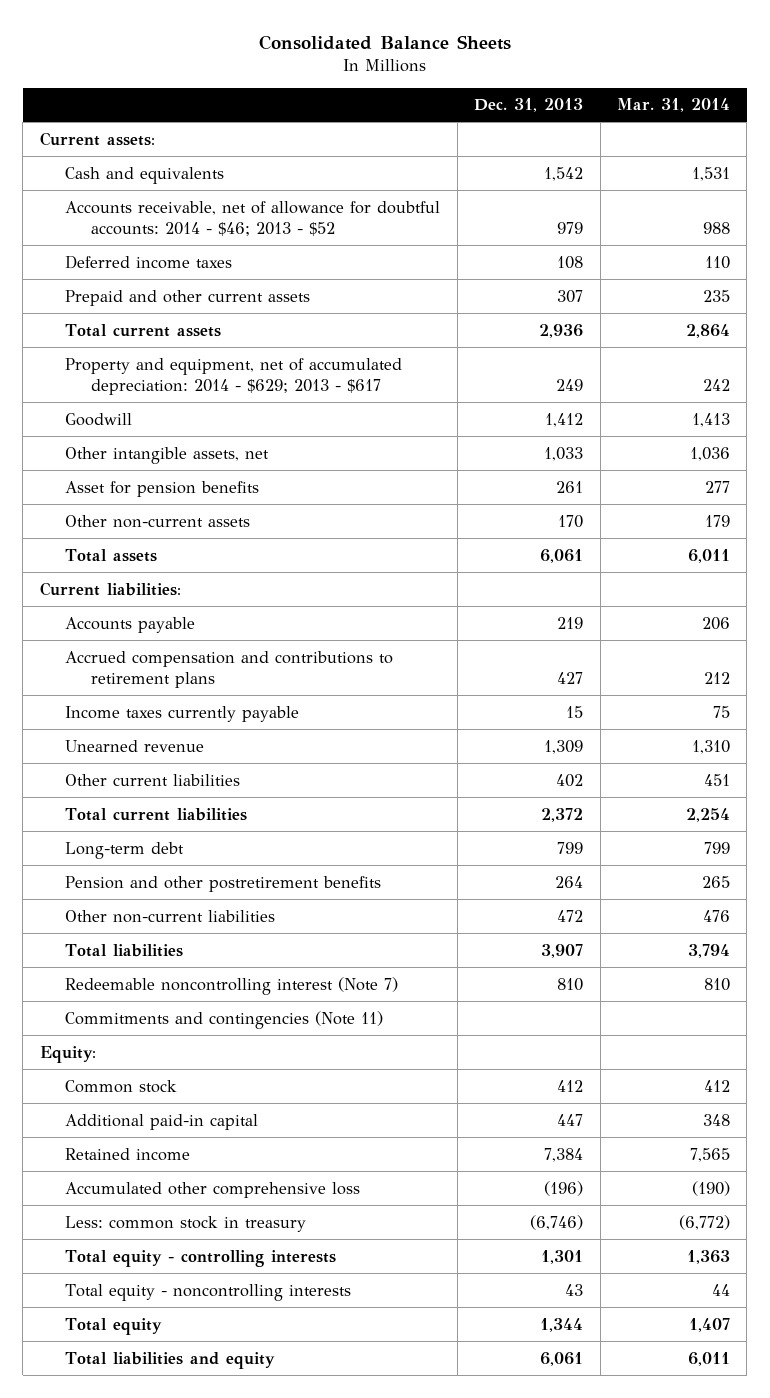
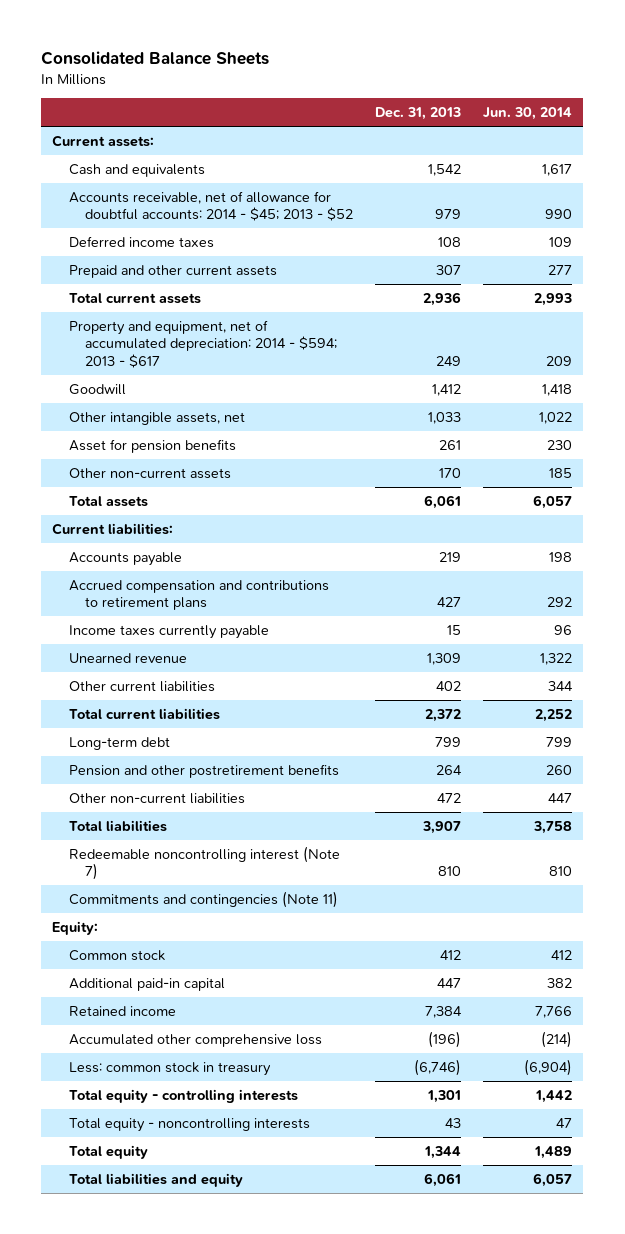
[616,98,730,113] Mar. 31, 2014 -> none
none -> [483,107,573,121] Jun. 30, 2014
[65,200,441,236] Accounts receivable, net of allowance for doubtful accounts: 2014 - $46; 2013 - $52 -> [68,191,353,222] Accounts receivable, net of allowance for doubtful accounts: 2014 - $45; 2013 - $52
[65,357,403,395] Property and equipment, net of accumulated depreciation: 2014 - $629; 2013 - $617 -> [68,320,337,368] Property and equipment, net of accumulated depreciation: 2014 - $594; 2013 - $617

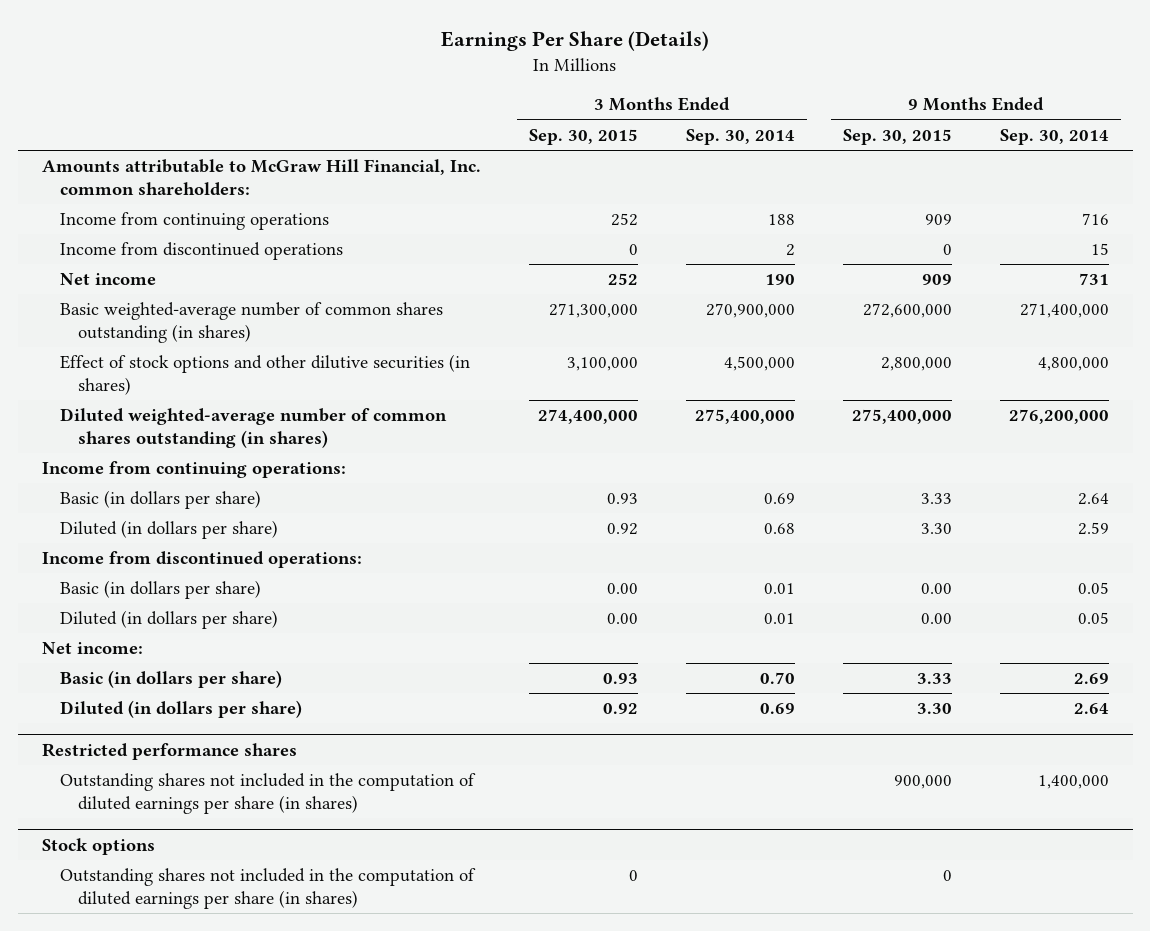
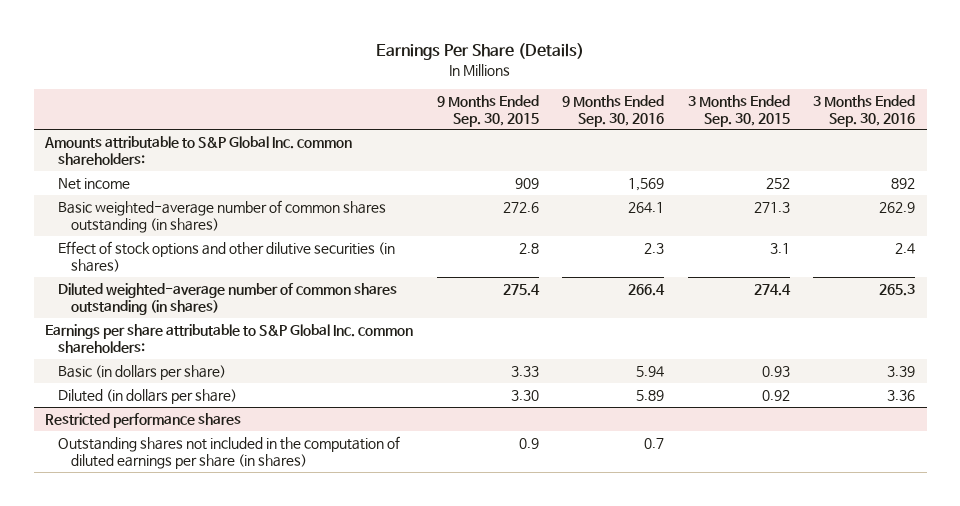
[685,128,795,145] Sep. 30, 2014 -> none
[999,128,1109,145] Sep. 30, 2014 -> none
none -> [562,94,665,127] 9 Months Ended Sep. 30, 2016
none -> [813,94,916,127] 3 Months Ended Sep. 30, 2016
[59,212,329,231] Income from continuing operations -> none
[59,242,343,261] Income from discontinued operations -> none
[41,159,481,197] Amounts attributable to McGraw Hill Financial, Inc. common shareholders: -> [44,135,353,165] Amounts attributable to S&P Global Inc. common shareholders:
[41,461,346,479] Income from continuing operations: -> none
[59,490,261,510] Basic (in dollars per share) -> none
[59,520,278,540] Diluted (in dollars per share) -> none
[41,551,362,569] Income from discontinued operations: -> none
[59,580,261,600] Basic (in dollars per share) -> none
[59,610,278,630] Diluted (in dollars per share) -> none
[548,303,638,319] 271,300,000 -> [753,201,790,213] 271.3
[862,303,952,319] 272,600,000 -> [502,201,539,213] 272.6
[566,357,638,372] 3,100,000 -> [769,242,790,254] 3.1
[880,357,952,372] 2,800,000 -> [518,242,539,254] 2.8
[537,409,638,425] 274,400,000 -> [753,283,791,296] 274.4
[851,409,952,425] 275,400,000 -> [502,283,540,296] 275.4
[41,642,143,655] Net income: -> [45,323,414,353] Earnings per share attributable to S&P Global Inc. common shareholders:
[41,837,155,855] Stock options -> none
[59,868,476,910] Outstanding shares not included in the computation of diluted earnings per share (in shares) -> none
[893,775,952,790] 900,000 -> [518,437,539,449] 0.9

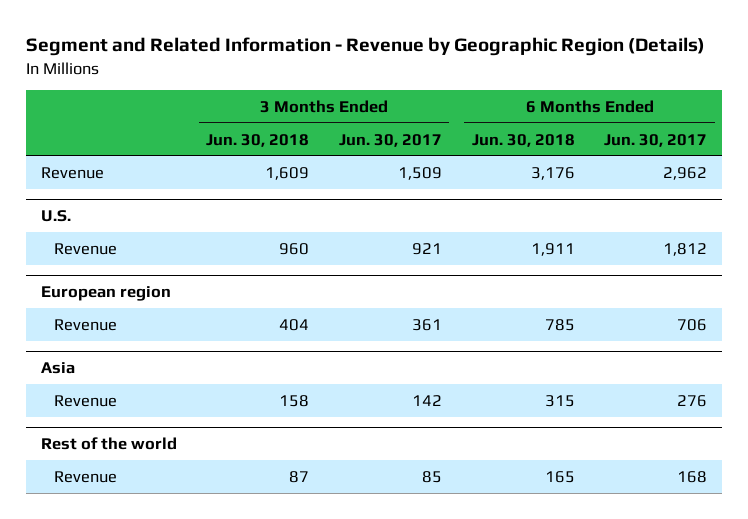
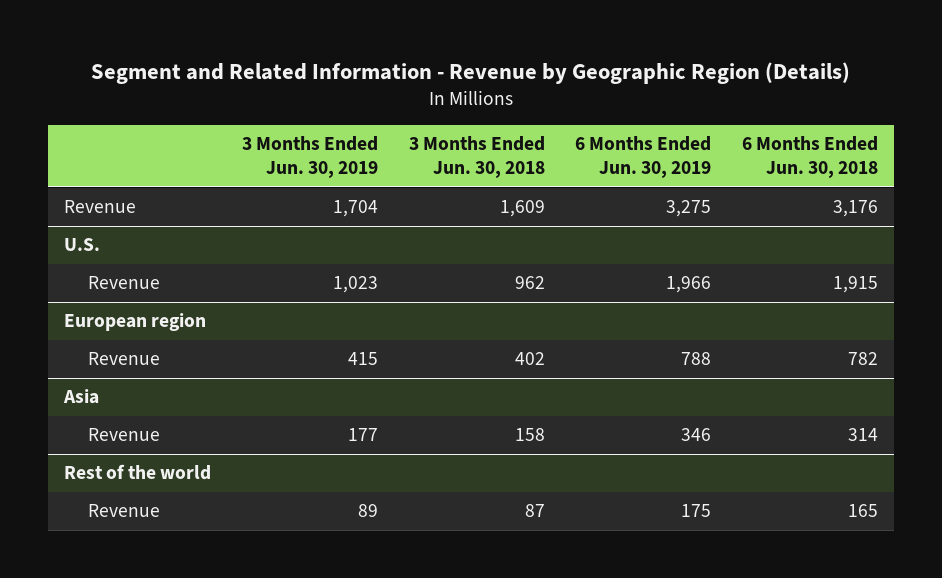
[339,133,443,147] Jun. 30, 2017 -> none
[604,133,708,147] Jun. 30, 2017 -> none
none -> [241,136,378,179] 3 Months Ended Jun. 30, 2019
none -> [575,136,712,179] 6 Months Ended Jun. 30, 2019
[279,242,310,255] 960 -> [514,276,545,290] 962
[530,242,575,256] 1,911 -> [833,276,879,294] 1,915
[279,318,310,331] 404 -> [514,352,545,366] 402
[544,318,575,331] 785 -> [848,352,879,366] 782
[544,394,575,407] 315 -> [848,428,879,442] 314

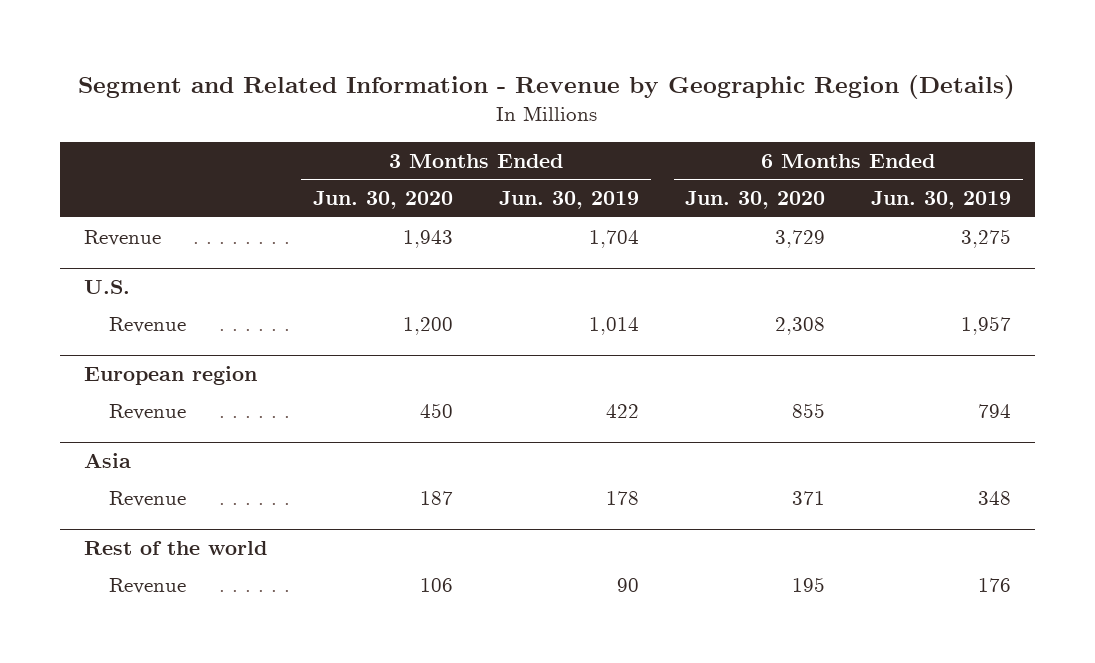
[408,136,545,179] 3 Months Ended Jun. 30, 2018 -> none
[742,136,879,179] 6 Months Ended Jun. 30, 2018 -> none
none -> [312,190,453,209] Jun. 30, 2020
none -> [685,190,826,209] Jun. 30, 2020
[332,276,378,294] 1,023 -> [588,316,639,335] 1,014
[666,276,712,294] 1,966 -> [961,315,1012,335] 1,957
[347,352,378,366] 415 -> [605,403,639,418] 422
[681,352,712,366] 788 -> [978,403,1012,418] 794
[347,428,378,442] 177 -> [605,490,639,505] 178
[681,428,712,442] 346 -> [978,490,1012,505] 348
[357,504,378,518] 89 -> [616,577,639,592] 90
[681,504,712,518] 175 -> [978,577,1012,592] 176

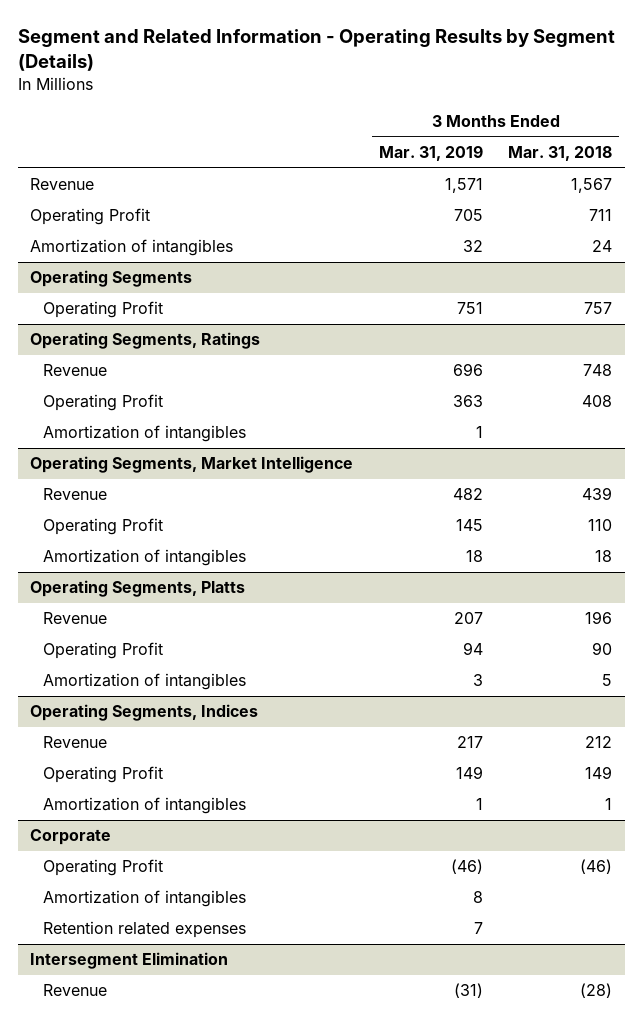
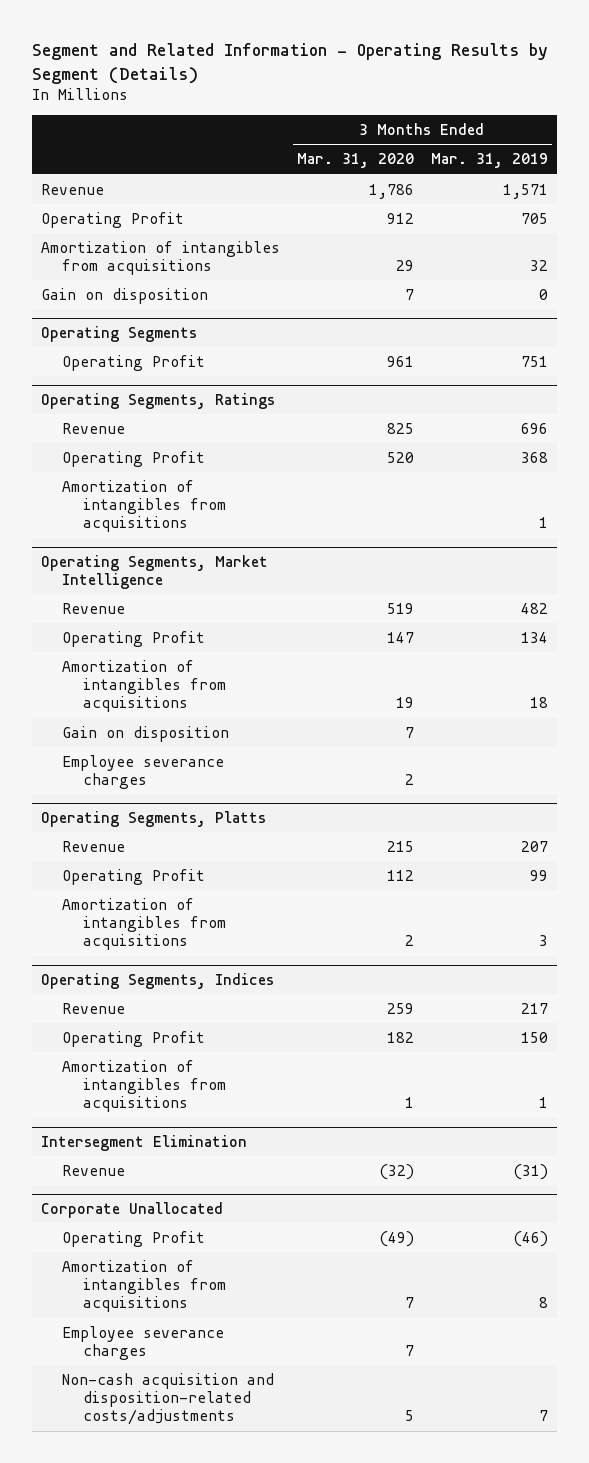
[508,146,613,162] Mar. 31, 2018 -> none
none -> [296,153,414,169] Mar. 31, 2020
[30,239,234,257] Amortization of intangibles -> [40,240,280,276] Amortization of intangibles from acquisitions
none -> [40,287,208,304] Gain on disposition
[452,395,483,408] 363 -> [521,451,549,463] 368
[43,425,247,443] Amortization of intangibles -> [61,479,226,533] Amortization of intangibles from acquisitions
[455,519,483,532] 145 -> [521,631,549,643] 134
[43,549,247,567] Amortization of intangibles -> [61,659,226,713] Amortization of intangibles from acquisitions
none -> [61,725,229,742] Gain on disposition
none -> [61,754,224,790] Employee severance charges
[462,642,483,656] 94 -> [530,869,549,881] 99
[43,673,247,691] Amortization of intangibles -> [61,897,226,951] Amortization of intangibles from acquisitions
[30,829,112,846] Corporate -> none
[43,859,164,877] Operating Profit -> none
[43,890,247,908] Amortization of intangibles -> none
[43,921,247,939] Retention related expenses -> none
[455,766,483,780] 149 -> [521,1031,549,1043] 150
[43,797,247,815] Amortization of intangibles -> [61,1059,226,1113] Amortization of intangibles from acquisitions
none -> [40,1201,223,1218] Corporate Unallocated
none -> [61,1230,205,1247] Operating Profit
none -> [61,1259,226,1313] Amortization of intangibles from acquisitions
none -> [61,1325,224,1361] Employee severance charges
none -> [61,1372,274,1426] Non-cash acquisition and disposition-related costs/adjustments

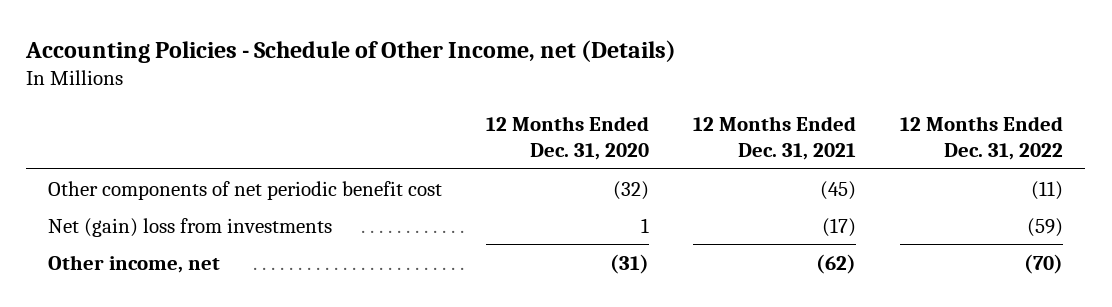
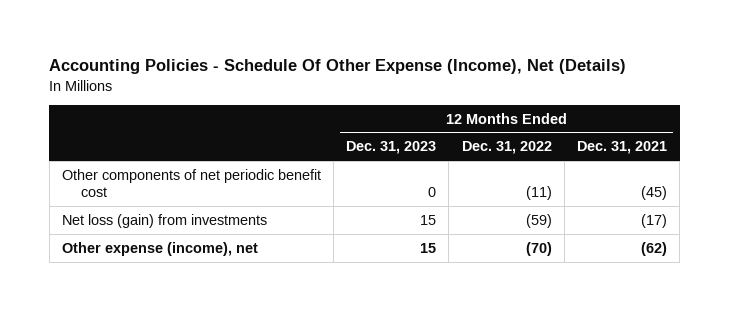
[25,40,677,64] Accounting Policies - Schedule of Other Income, net (Details) -> [49,59,627,75] Accounting Policies - Schedule Of Other Expense (Income), Net (Details)
[486,116,650,161] 12 Months Ended Dec. 31, 2020 -> none
none -> [346,141,437,155] Dec. 31, 2023
[48,217,333,237] Net (gain) loss from investments -> [61,213,267,228] Net loss (gain) from investments
[48,254,221,273] Other income, net -> [61,241,258,256] Other expense (income), net

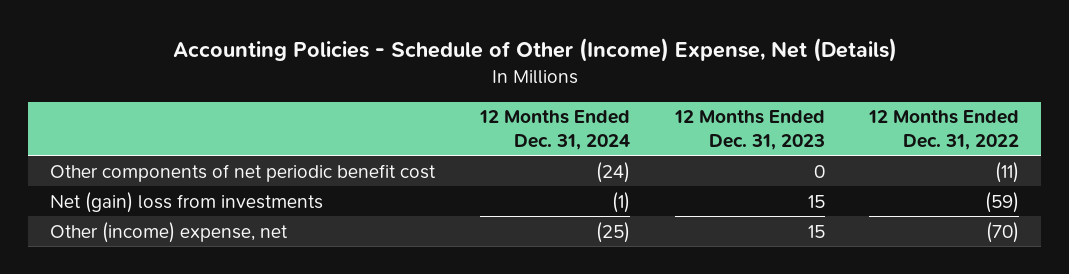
[49,59,627,75] Accounting Policies - Schedule Of Other Expense (Income), Net (Details) -> [172,38,897,63] Accounting Policies - Schedule of Other (Income) Expense, Net (Details)
[577,141,668,155] Dec. 31, 2021 -> none
none -> [478,110,630,150] 12 Months Ended Dec. 31, 2024
[61,213,267,228] Net loss (gain) from investments -> [50,191,324,213] Net (gain) loss from investments
[61,241,258,256] Other expense (income), net -> [50,221,289,243] Other (income) expense, net

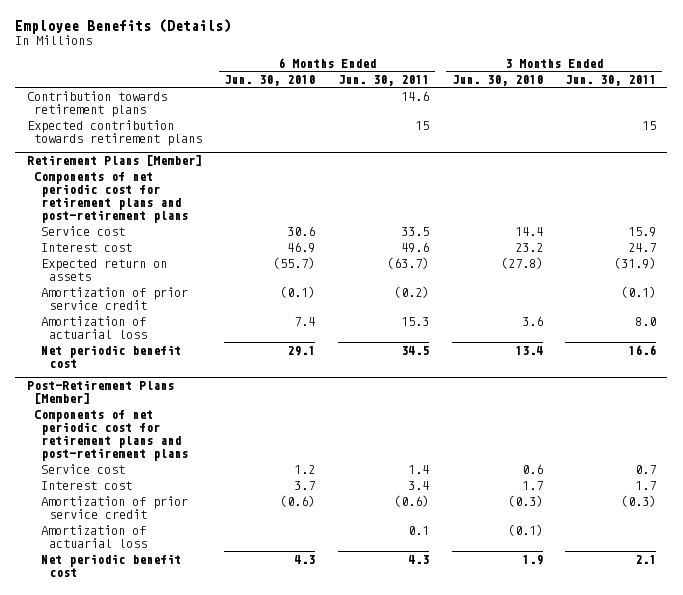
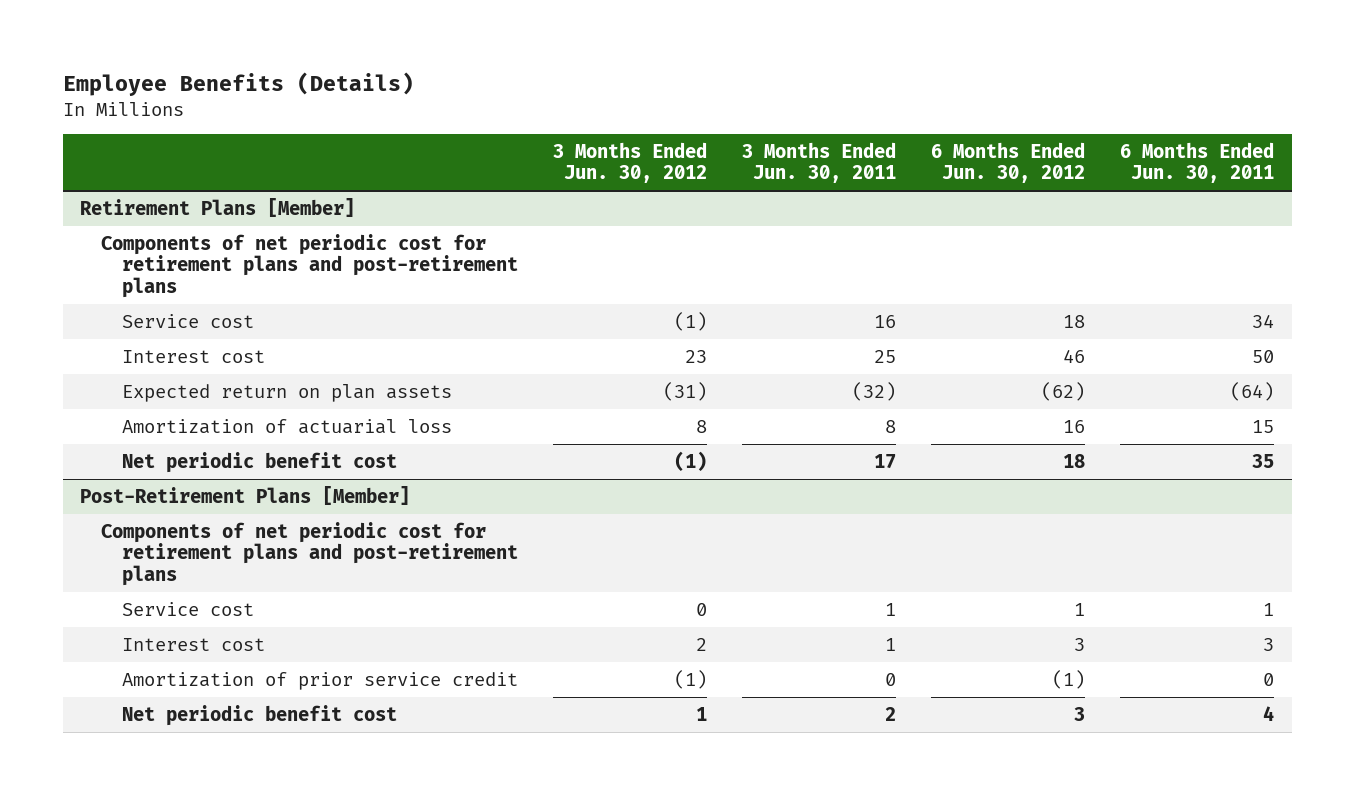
[224,75,316,87] Jun. 30, 2010 -> none
[451,75,543,87] Jun. 30, 2010 -> none
none -> [553,141,708,184] 3 Months Ended Jun. 30, 2012
none -> [931,141,1086,184] 6 Months Ended Jun. 30, 2012
[26,90,167,117] Contribution towards retirement plans -> none
[26,119,202,146] Expected contribution towards retirement plans -> none
[41,286,189,310] Amortization of prior service credit -> none
[401,226,430,236] 33.5 -> [1252,313,1275,328] 34
[628,226,657,237] 15.9 -> [874,314,897,328] 16
[401,241,430,253] 49.6 -> [1252,349,1275,363] 50
[628,242,657,252] 24.7 -> [874,349,897,363] 25
[41,258,168,281] Expected return on assets -> [122,383,453,402] Expected return on plan assets
[387,256,430,269] (63.7) -> [1230,381,1275,401] (64)
[614,256,657,269] (31.9) -> [852,381,897,401] (32)
[401,316,430,326] 15.3 -> [1252,419,1275,433] 15
[635,316,657,326] 8.0 -> [885,419,897,433] 8
[401,345,430,355] 34.5 -> [1252,453,1275,468] 35
[628,344,657,355] 16.6 -> [874,453,897,469] 17
[41,524,147,548] Amortization of actuarial loss -> none
[408,464,430,474] 1.4 -> [1263,602,1275,616] 1
[635,464,657,474] 0.7 -> [885,602,897,616] 1
[408,480,430,490] 3.4 -> [1263,637,1275,651] 3
[635,480,657,490] 1.7 -> [885,637,897,651] 1
[394,494,430,507] (0.6) -> [1263,672,1275,686] 0
[621,494,657,507] (0.3) -> [885,672,897,686] 0
[408,554,430,564] 4.3 -> [1263,705,1275,721] 4
[635,554,657,564] 2.1 -> [885,706,897,721] 2

